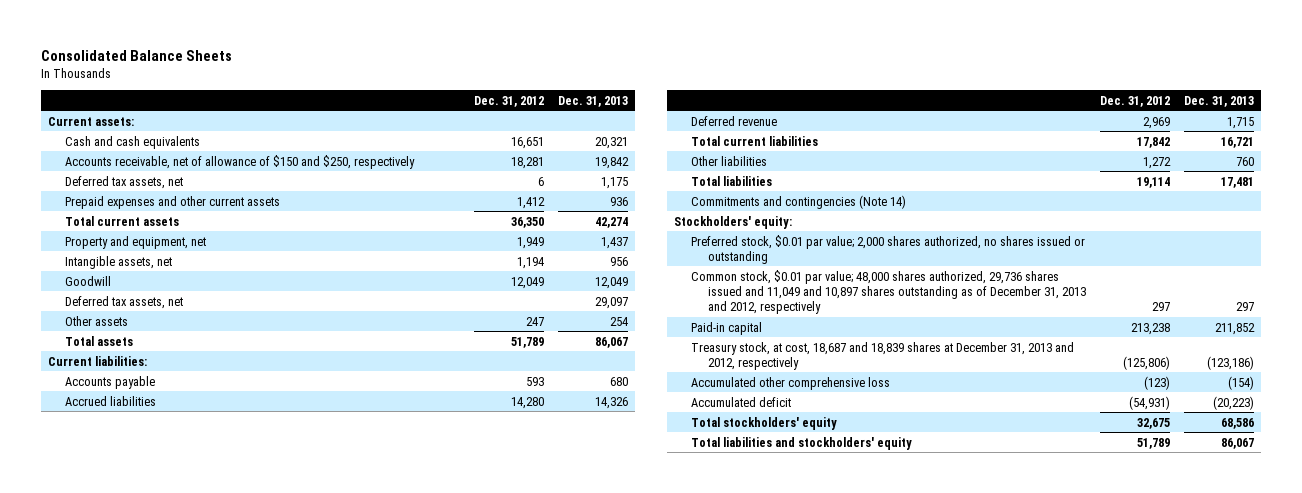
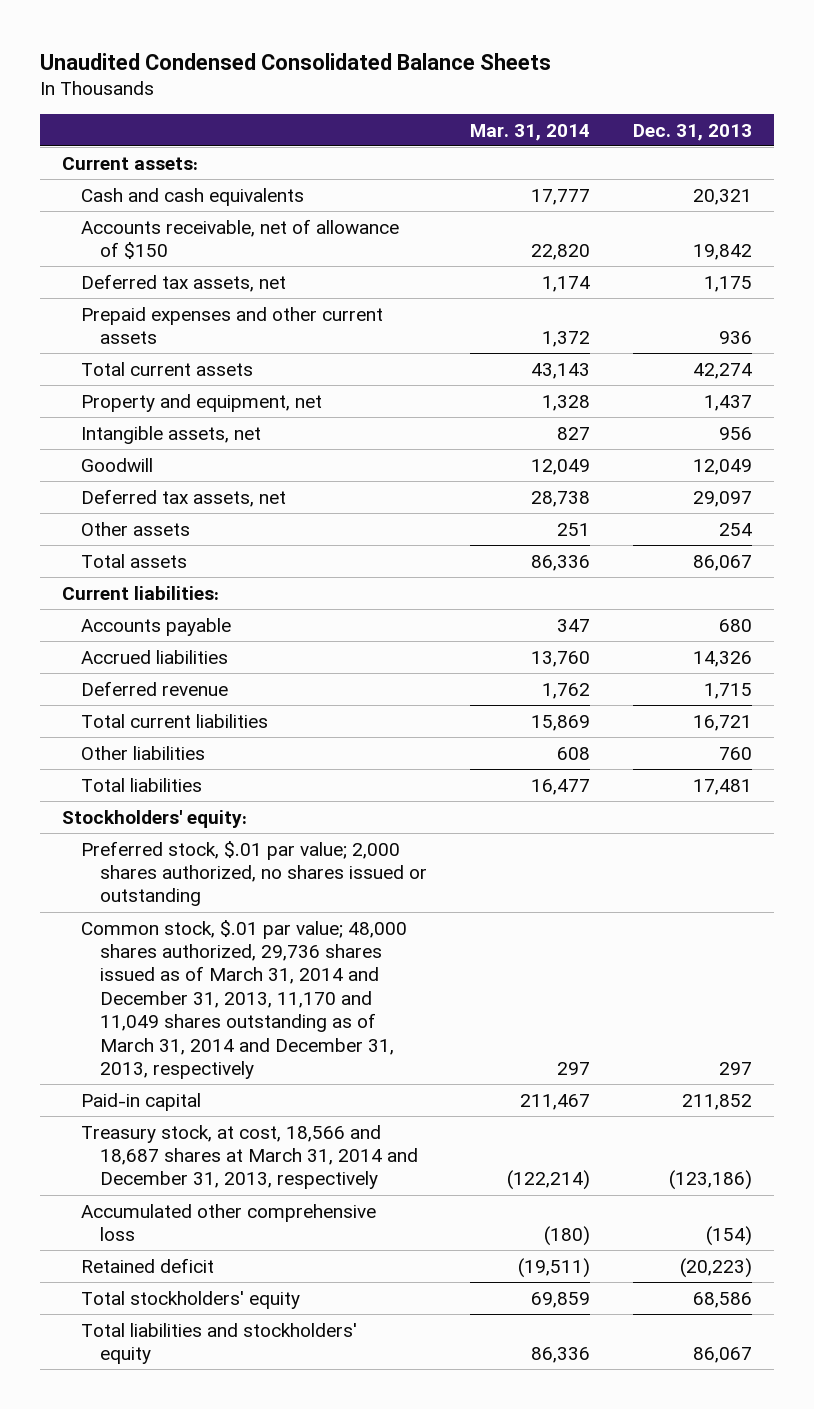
[40,49,232,61] Consolidated Balance Sheets -> [40,52,552,70] Unaudited Condensed Consolidated Balance Sheets
[473,95,544,107] Dec. 31, 2012 -> none
none -> [469,123,590,141] Mar. 31, 2014
[64,154,415,169] Accounts receivable, net of allowance of $150 and $250, respectively -> [80,218,399,260] Accounts receivable, net of allowance of $150
[691,194,907,209] Commitments and contingencies (Note 14) -> none
[691,234,1086,264] Preferred stock, $0.01 par value; 2,000 shares authorized, no shares issued or outstanding -> [80,840,427,907] Preferred stock, $.01 par value; 2,000 shares authorized, no shares issued or outstanding
[691,269,1087,315] Common stock, $0.01 par value; 48,000 shares authorized, 29,736 shares issued and 11,049 and 10,897 shares outstanding as of December 31, 2013 and 2012, respectively -> [80,919,407,1080] Common stock, $.01 par value; 48,000 shares authorized, 29,736 shares issued as of March 31, 2014 and December 31, 2013, 11,170 and 11,049 shares outstanding as of March 31, 2014 and December 31, 2013, respectively
[691,341,1075,370] Treasury stock, at cost, 18,687 and 18,839 shares at December 31, 2013 and 2012, respectively -> [80,1124,418,1190] Treasury stock, at cost, 18,566 and 18,687 shares at March 31, 2014 and December 31, 2013, respectively
[691,396,792,407] Accumulated deficit -> [80,1257,214,1273] Retained deficit

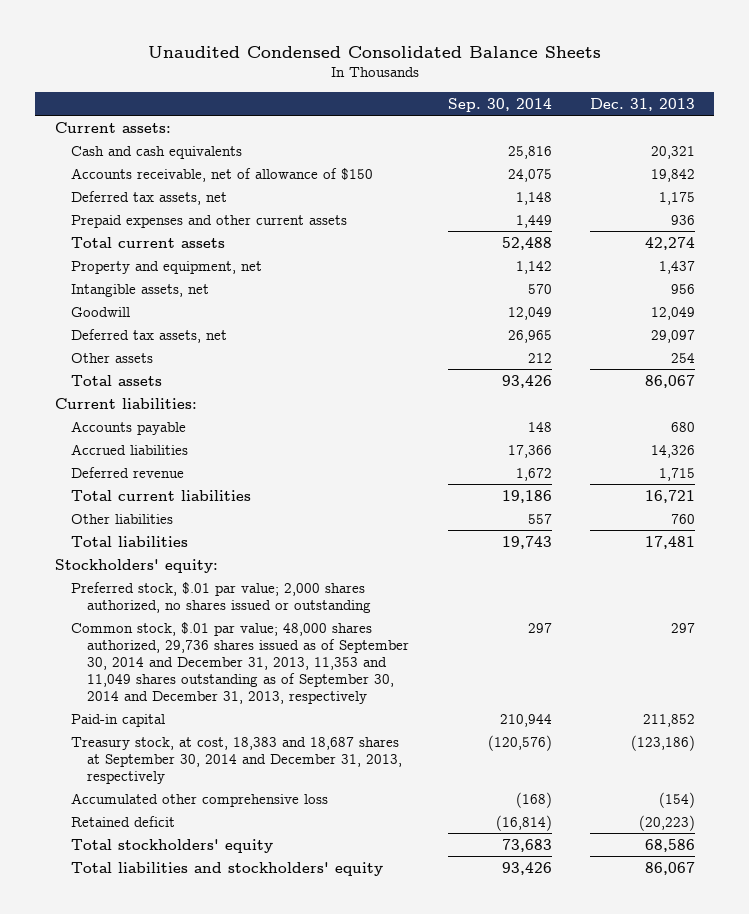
[469,123,590,141] Mar. 31, 2014 -> none
none -> [447,97,552,112] Sep. 30, 2014
[80,919,407,1080] Common stock, $.01 par value; 48,000 shares authorized, 29,736 shares issued as of March 31, 2014 and December 31, 2013, 11,170 and 11,049 shares outstanding as of March 31, 2014 and December 31, 2013, respectively -> [70,621,410,704] Common stock, $.01 par value; 48,000 shares authorized, 29,736 shares issued as of September 30, 2014 and December 31, 2013, 11,353 and 11,049 shares outstanding as of September 30, 2014 and December 31, 2013, respectively
[80,1124,418,1190] Treasury stock, at cost, 18,566 and 18,687 shares at March 31, 2014 and December 31, 2013, respectively -> [70,736,403,784] Treasury stock, at cost, 18,383 and 18,687 shares at September 30, 2014 and December 31, 2013, respectively

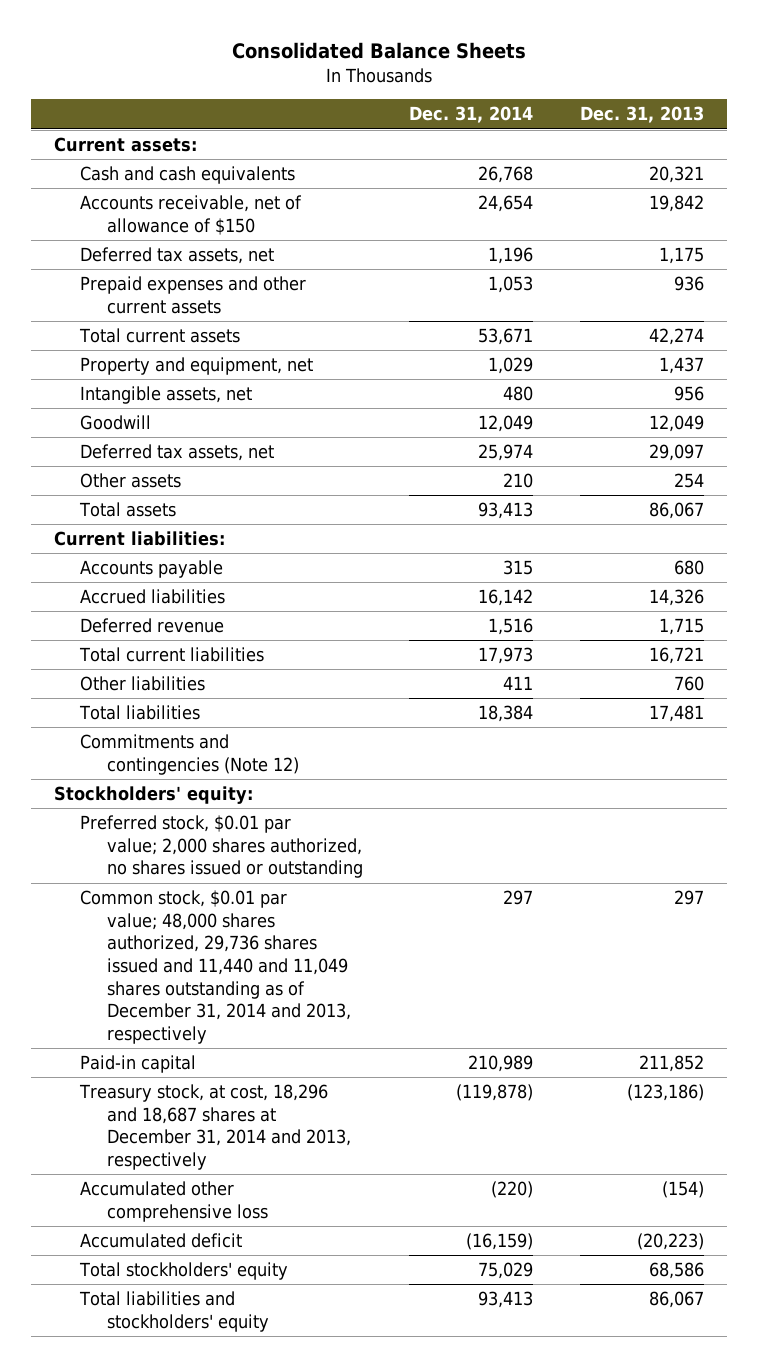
[147,45,601,58] Unaudited Condensed Consolidated Balance Sheets -> [231,41,526,59] Consolidated Balance Sheets
[447,97,552,112] Sep. 30, 2014 -> none
none -> [409,106,534,124] Dec. 31, 2014
none -> [80,734,299,775] Commitments and contingencies (Note 12)
[70,581,372,613] Preferred stock, $.01 par value; 2,000 shares authorized, no shares issued or outstanding -> [80,815,363,879] Preferred stock, $0.01 par value; 2,000 shares authorized, no shares issued or outstanding
[70,621,410,704] Common stock, $.01 par value; 48,000 shares authorized, 29,736 shares issued as of September 30, 2014 and December 31, 2013, 11,353 and 11,049 shares outstanding as of September 30, 2014 and December 31, 2013, respectively -> [80,890,351,1045] Common stock, $0.01 par value; 48,000 shares authorized, 29,736 shares issued and 11,440 and 11,049 shares outstanding as of December 31, 2014 and 2013, respectively
[70,736,403,784] Treasury stock, at cost, 18,383 and 18,687 shares at September 30, 2014 and December 31, 2013, respectively -> [79,1084,351,1171] Treasury stock, at cost, 18,296 and 18,687 shares at December 31, 2014 and 2013, respectively
[70,815,175,827] Retained deficit -> [80,1233,243,1249] Accumulated deficit

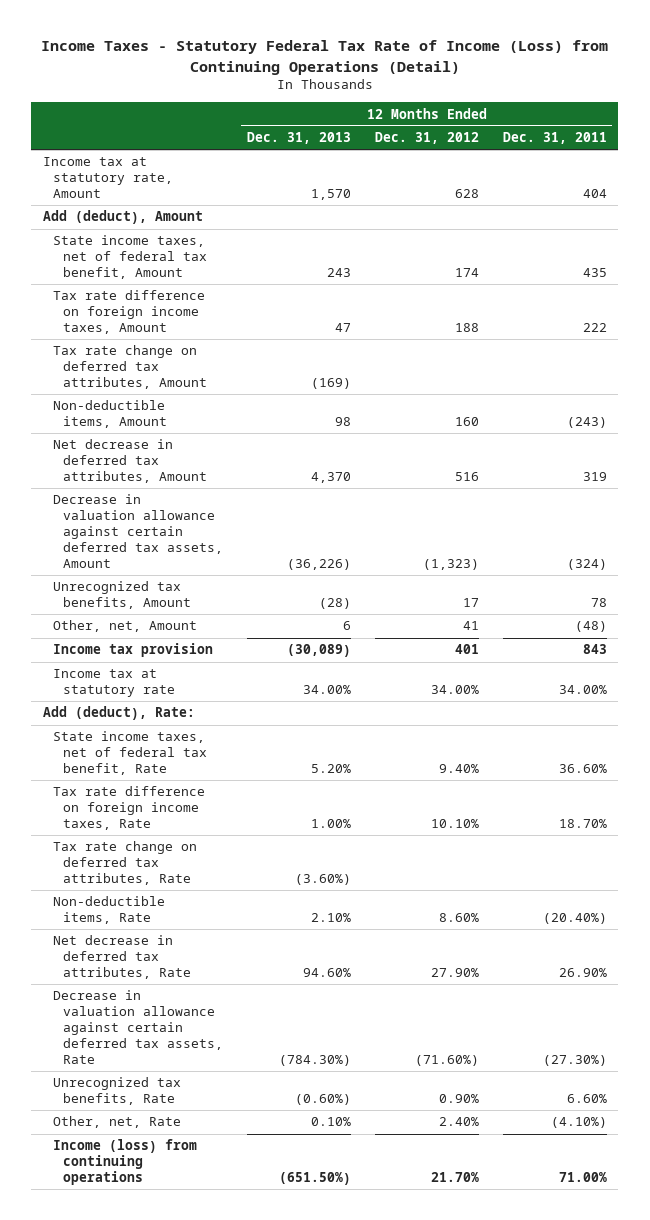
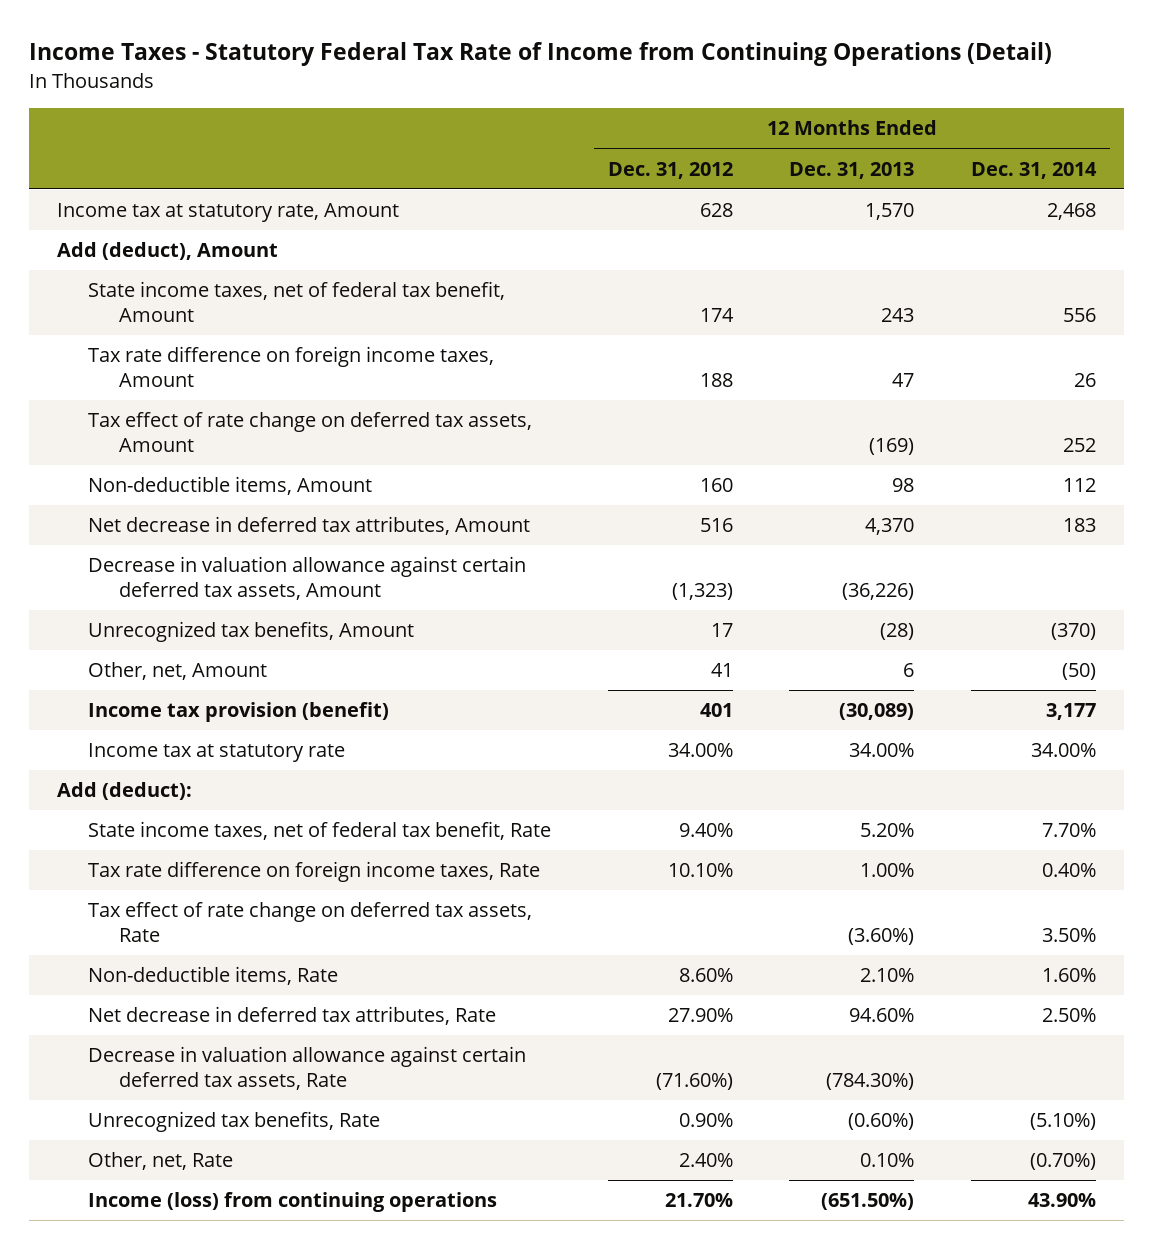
[40,40,608,75] Income Taxes - Statutory Federal Tax Rate of Income (Loss) from Continuing Operations (Detail) -> [29,42,1053,67] Income Taxes - Statutory Federal Tax Rate of Income from Continuing Operations (Detail)
[502,132,607,145] Dec. 31, 2011 -> none
none -> [970,161,1097,179] Dec. 31, 2014
[53,345,207,390] Tax rate change on deferred tax attributes, Amount -> [88,412,533,452] Tax effect of rate change on deferred tax assets, Amount
[53,643,214,658] Income tax provision -> [88,702,390,723] Income tax provision (benefit)
[43,706,196,721] Add (deduct), Rate: -> [57,782,193,801] Add (deduct):
[53,841,198,886] Tax rate change on deferred tax attributes, Rate -> [88,902,533,942] Tax effect of rate change on deferred tax assets, Rate

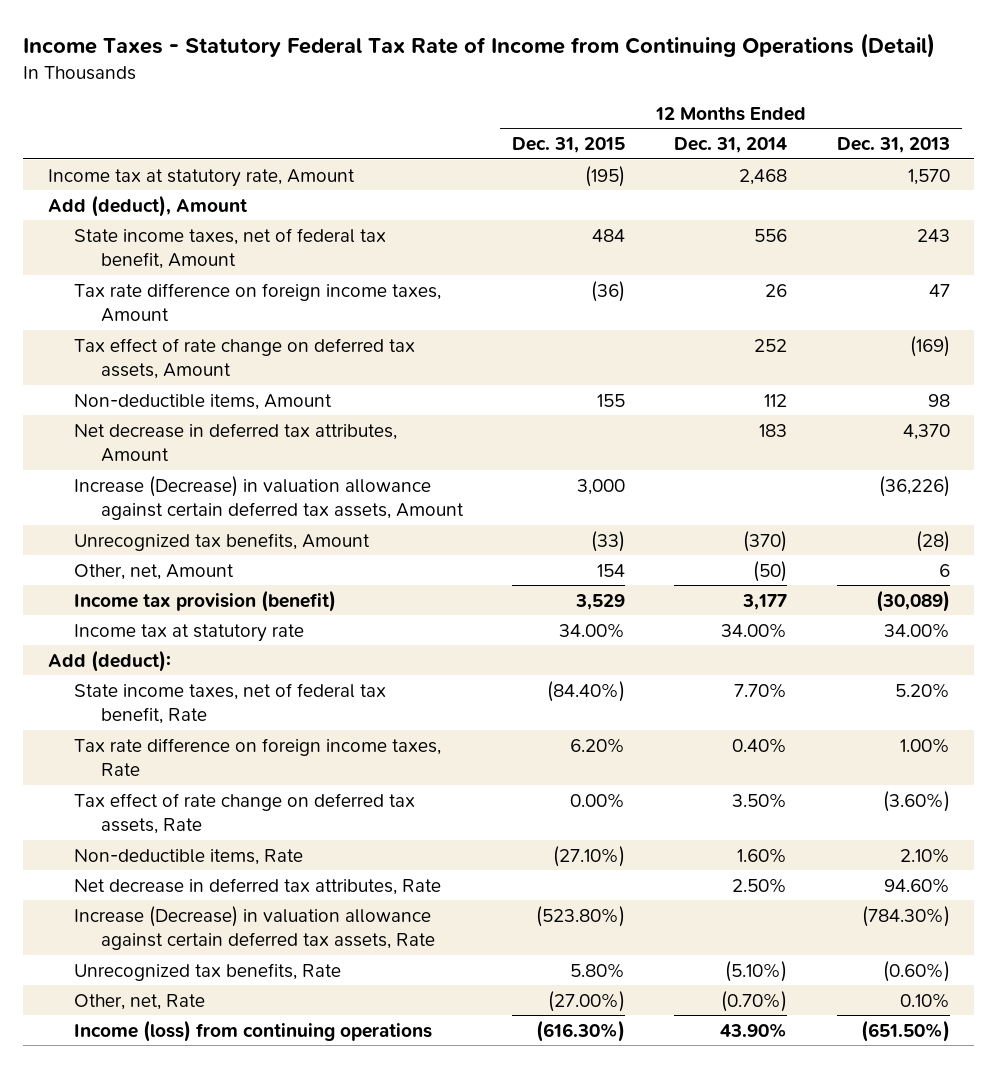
[607,161,733,179] Dec. 31, 2012 -> none
none -> [512,137,626,154] Dec. 31, 2015
[88,556,527,600] Decrease in valuation allowance against certain deferred tax assets, Amount -> [74,475,465,520] Increase (Decrease) in valuation allowance against certain deferred tax assets, Amount
[88,1046,527,1090] Decrease in valuation allowance against certain deferred tax assets, Rate -> [74,905,436,950] Increase (Decrease) in valuation allowance against certain deferred tax assets, Rate

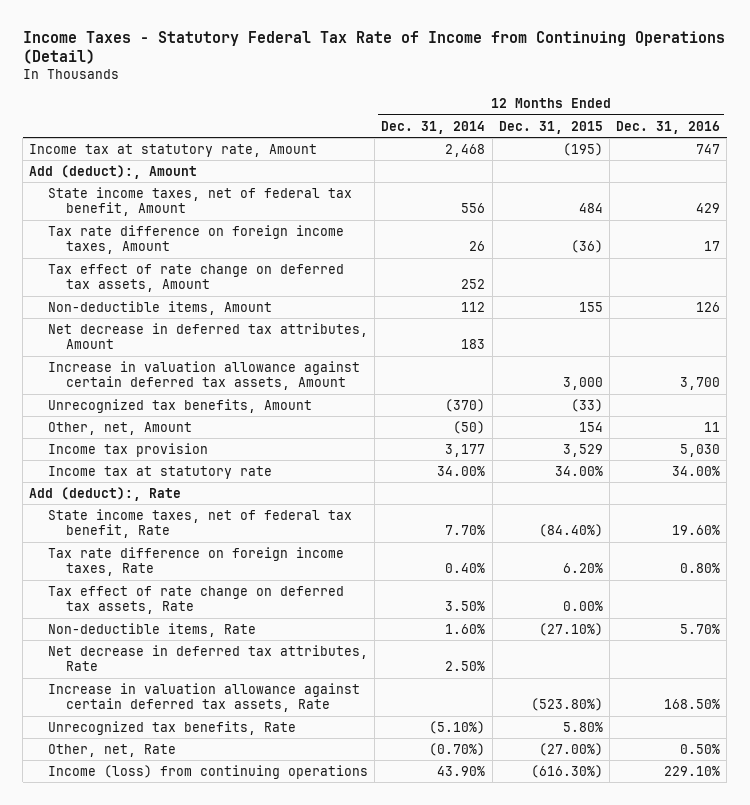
[836,137,950,154] Dec. 31, 2013 -> none
none -> [616,120,721,134] Dec. 31, 2016
[47,194,247,217] Add (deduct), Amount -> [29,164,198,179] Add (deduct):, Amount
[74,475,465,520] Increase (Decrease) in valuation allowance against certain deferred tax assets, Amount -> [47,360,360,391] Increase in valuation allowance against certain deferred tax assets, Amount
[74,589,337,612] Income tax provision (benefit) -> [47,442,208,457] Income tax provision
[47,649,171,672] Add (deduct): -> [29,486,182,501] Add (deduct):, Rate
[74,905,436,950] Increase (Decrease) in valuation allowance against certain deferred tax assets, Rate -> [47,682,360,713] Increase in valuation allowance against certain deferred tax assets, Rate

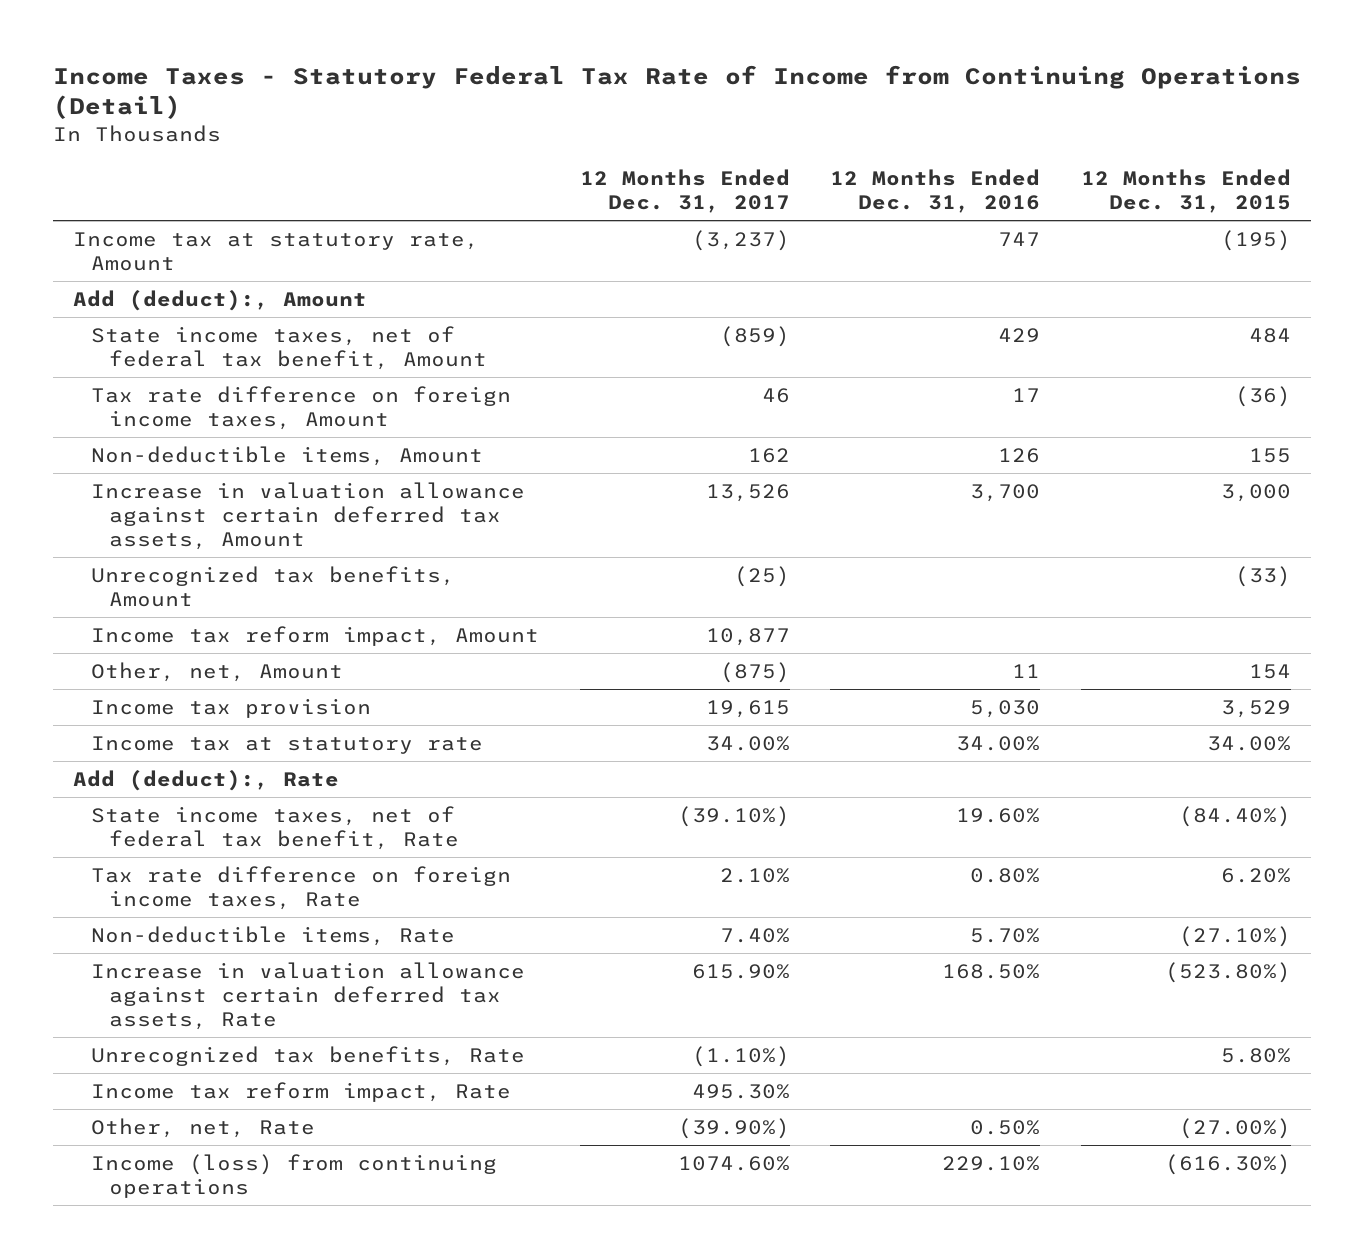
[381,120,486,134] Dec. 31, 2014 -> none
none -> [579,169,790,214] 12 Months Ended Dec. 31, 2017
[47,263,344,293] Tax effect of rate change on deferred tax assets, Amount -> none
[47,322,368,350] Net decrease in deferred tax attributes, Amount -> none
none -> [91,625,540,646] Income tax reform impact, Amount
[47,585,344,615] Tax effect of rate change on deferred tax assets, Rate -> none
[47,644,368,672] Net decrease in deferred tax attributes, Rate -> none
none -> [91,1081,512,1102] Income tax reform impact, Rate

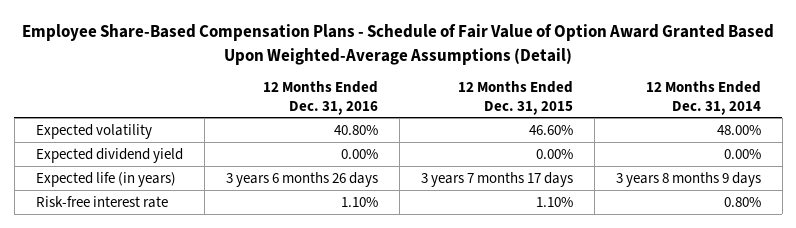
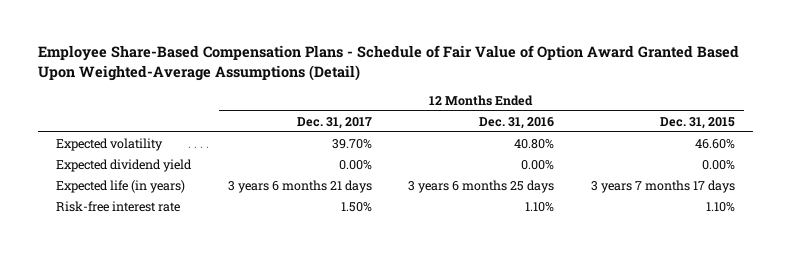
[645,81,761,115] 12 Months Ended Dec. 31, 2014 -> none
none -> [296,116,372,129] Dec. 31, 2017
[225,171,378,187] 3 years 6 months 26 days -> [408,180,555,194] 3 years 6 months 25 days

